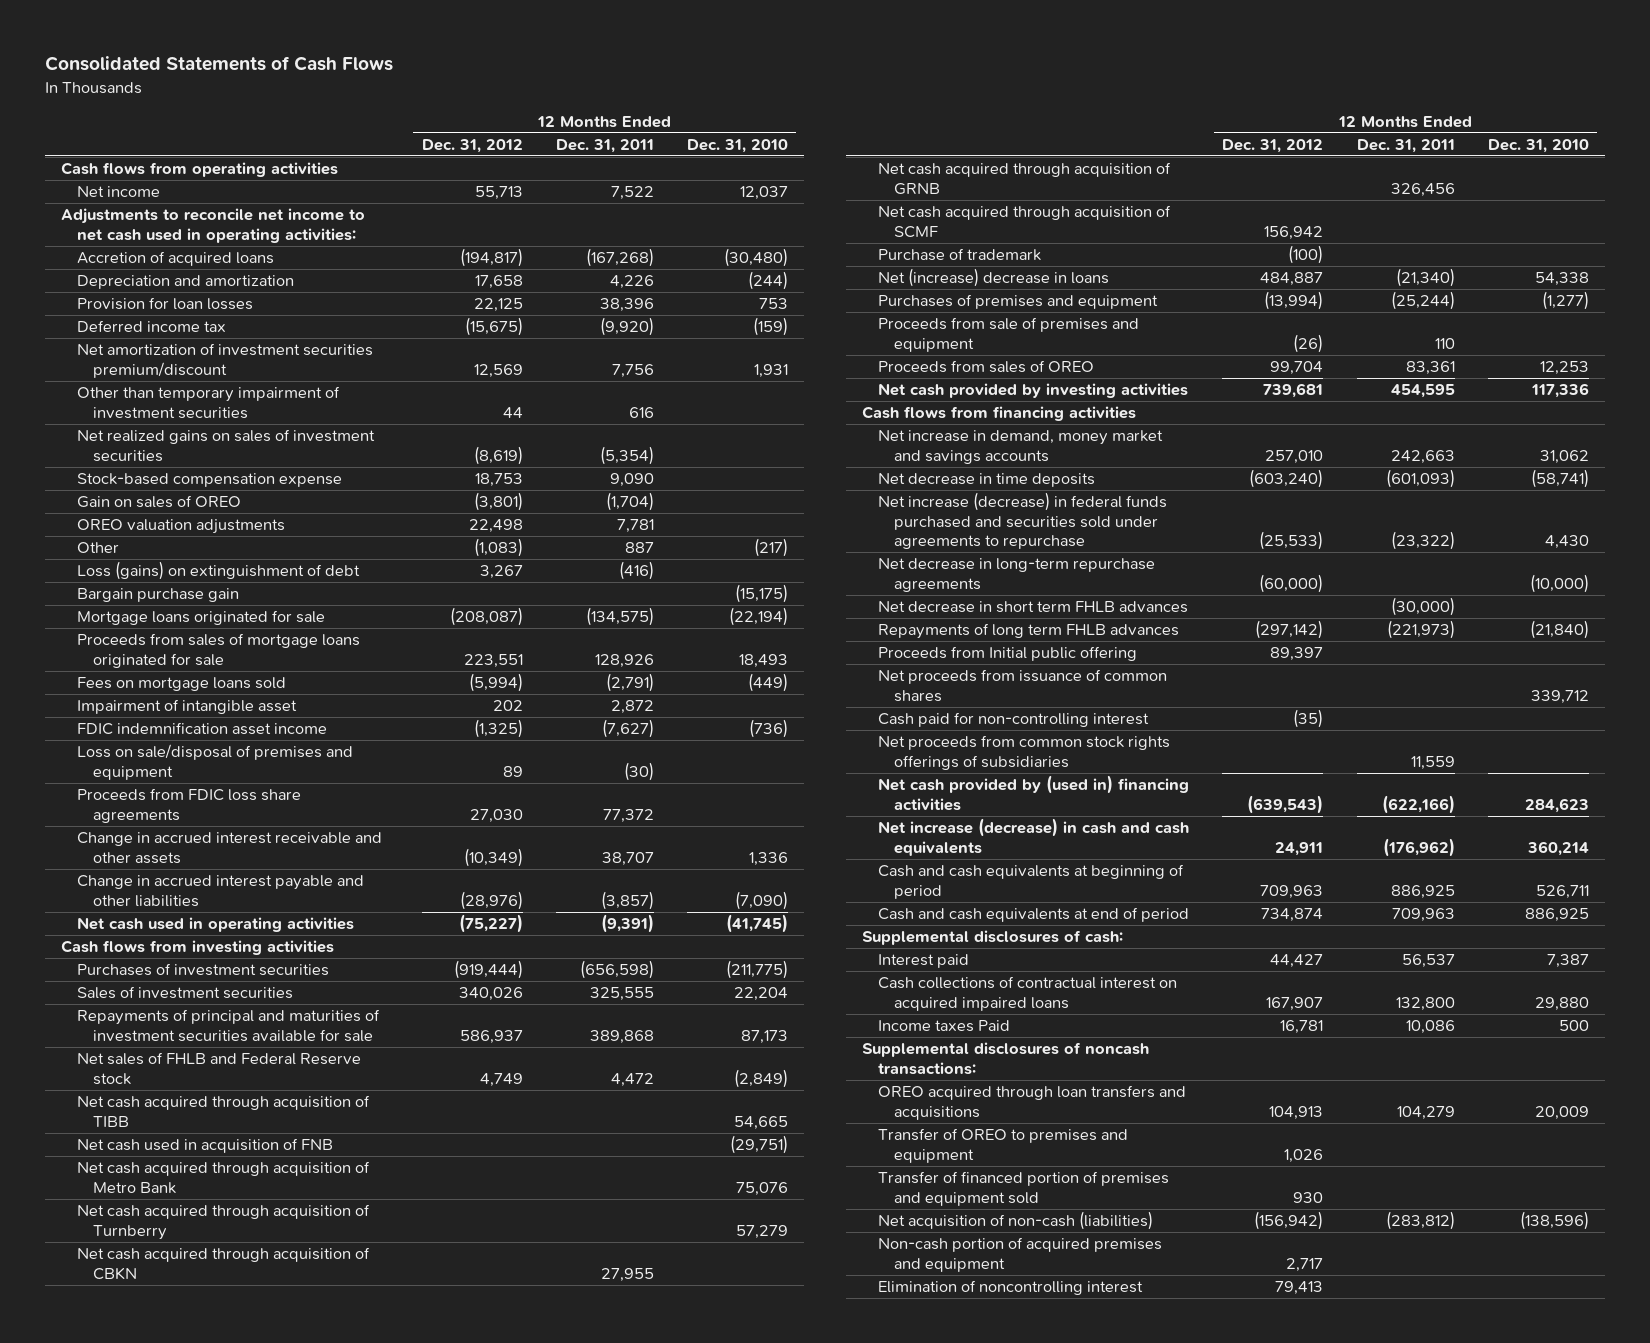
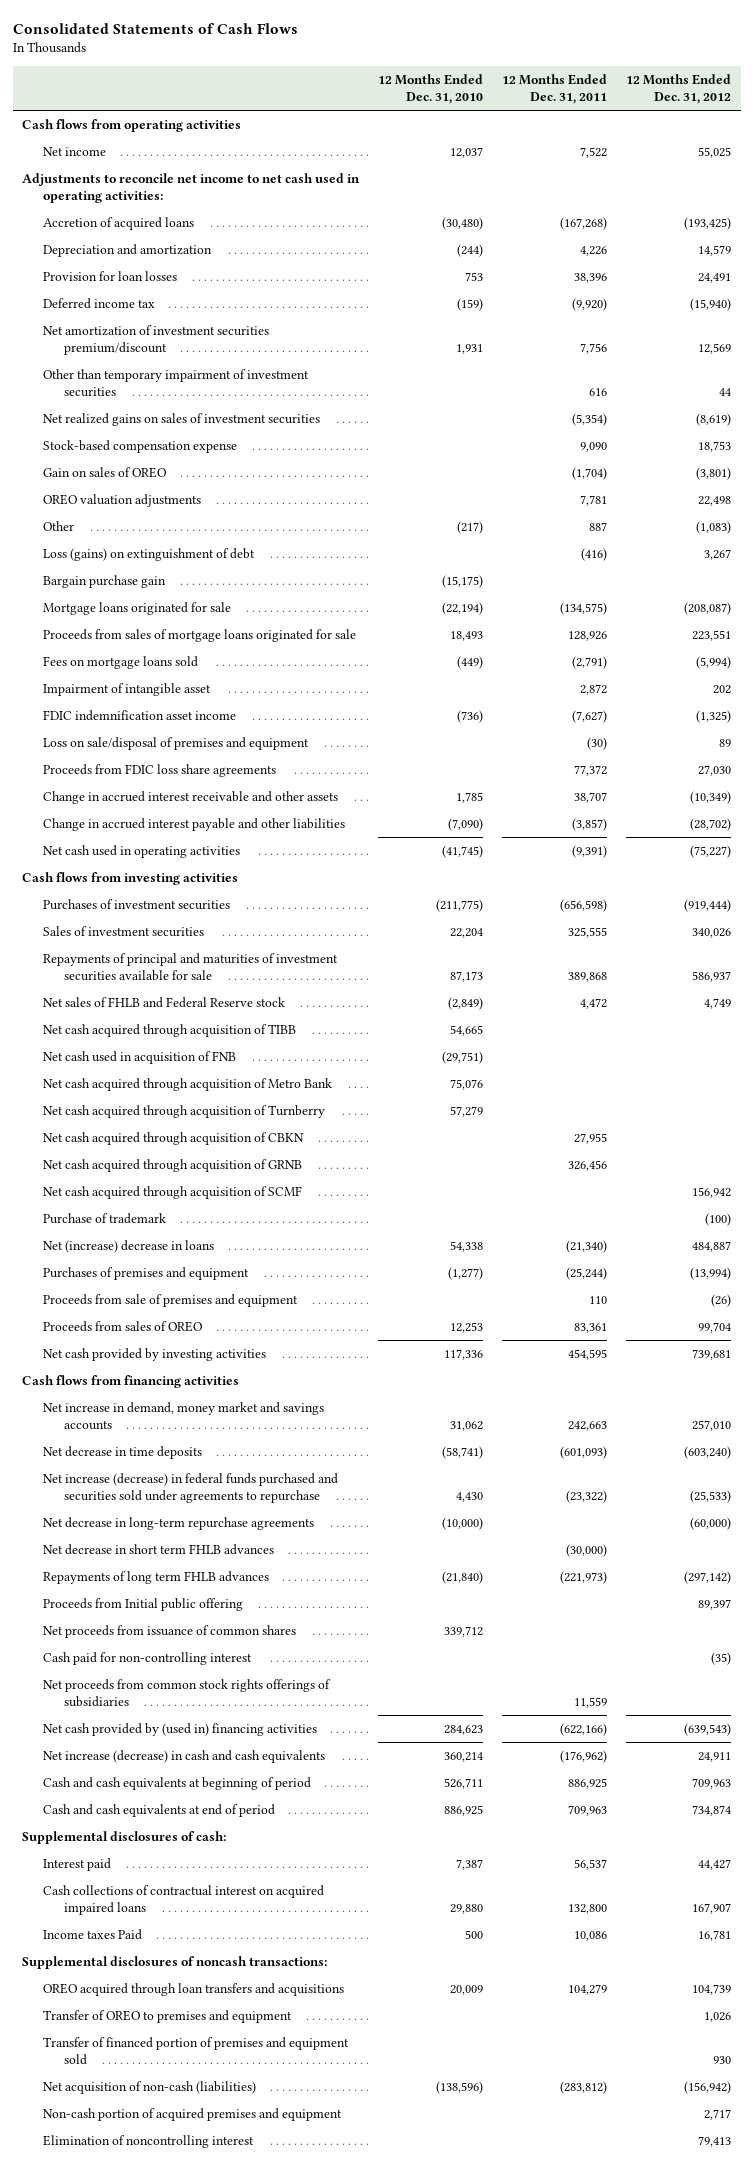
[474,186,523,201] 55,713 -> [698,146,732,158] 55,025
[459,248,523,268] (194,817) -> [684,216,732,230] (193,425)
[474,275,523,290] 17,658 -> [698,244,732,256] 14,579
[473,298,523,313] 22,125 -> [698,272,732,283] 24,491
[464,317,523,337] (15,675) -> [690,297,732,311] (15,940)
[748,851,788,866] 1,336 -> [456,791,484,803] 1,785
[459,890,523,910] (28,976) -> [690,817,732,831] (28,702)
[1269,1105,1324,1120] 104,913 -> [692,1983,732,1995] 104,739

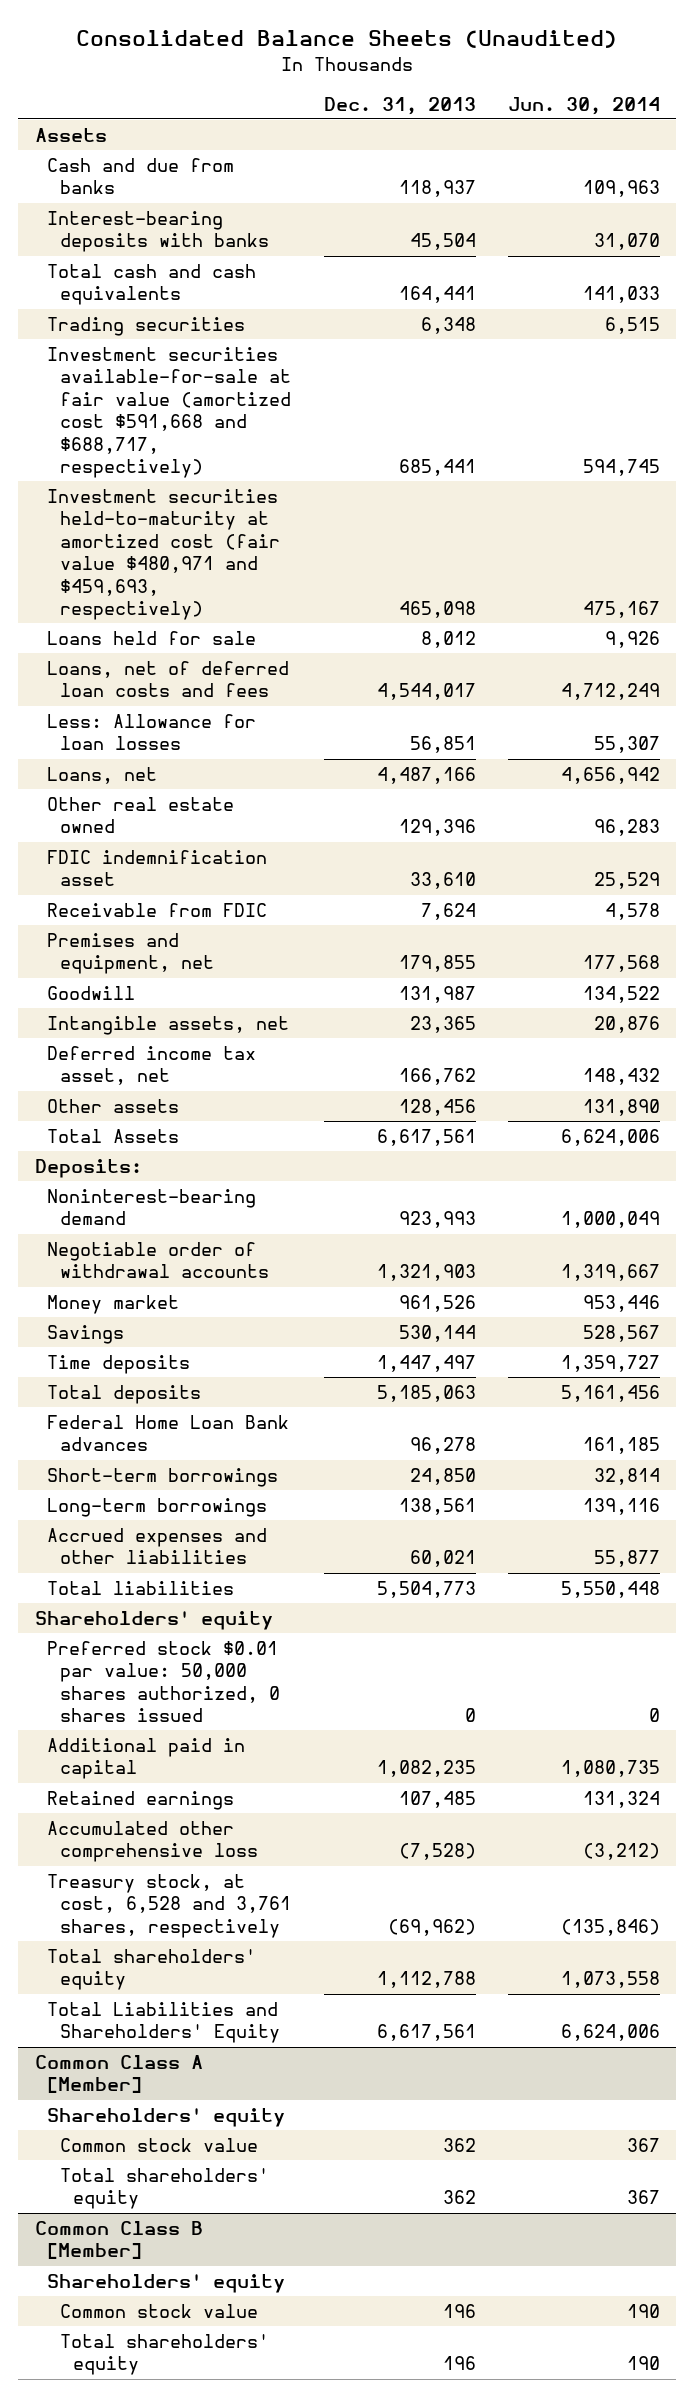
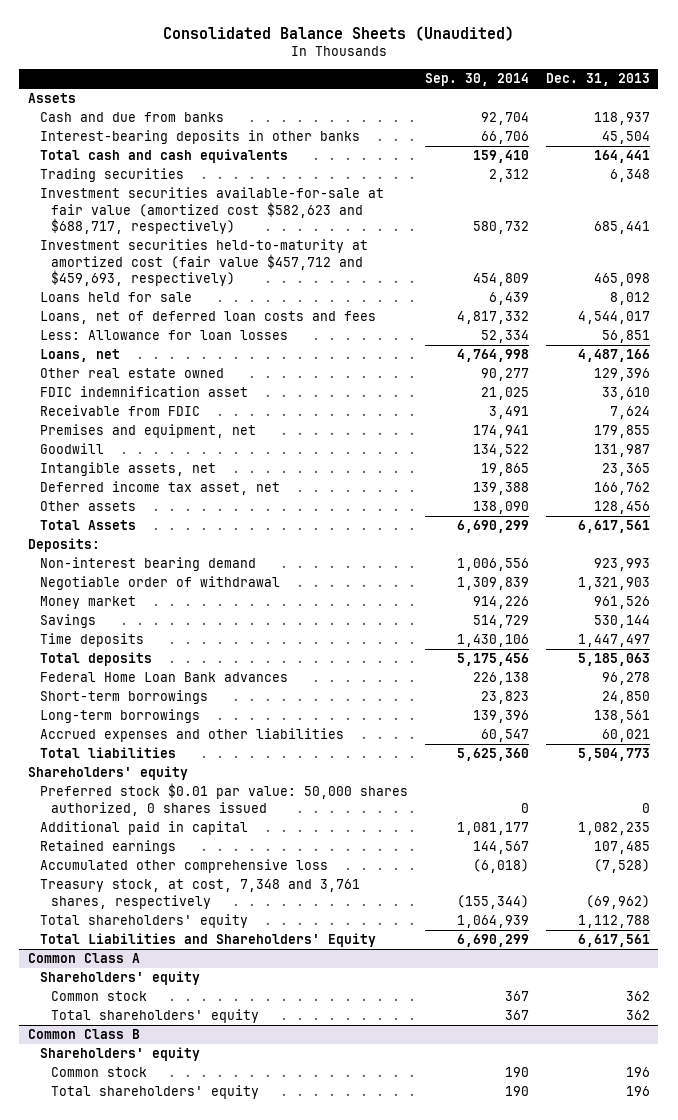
[508,96,661,115] Jun. 30, 2014 -> none
none -> [424,73,529,87] Sep. 30, 2014
[47,210,270,253] Interest-bearing deposits with banks -> [39,130,360,145] Interest-bearing deposits in other banks
[47,346,292,479] Investment securities available-for-sale at fair value (amortized cost $591,668 and $688,717, respectively) -> [39,187,384,234] Investment securities available-for-sale at fair value (amortized cost $582,623 and $688,717, respectively)
[47,488,281,621] Investment securities held-to-maturity at amortized cost (fair value $480,971 and $459,693, respectively) -> [39,239,368,286] Investment securities held-to-maturity at amortized cost (fair value $457,712 and $459,693, respectively)
[47,1188,257,1226] Noninterest-bearing demand -> [39,557,256,572] Non-interest bearing demand
[47,1241,270,1279] Negotiable order of withdrawal accounts -> [39,576,280,591] Negotiable order of withdrawal
[47,1873,292,1938] Treasury stock, at cost, 6,528 and 3,761 shares, respectively -> [39,879,360,909] Treasury stock, at cost, 7,348 and 3,761 shares, respectively
[34,2054,203,2094] Common Class A [Member] -> [28,953,141,964] Common Class A
[60,2137,259,2152] Common stock value -> [51,991,148,1002] Common stock
[34,2220,203,2260] Common Class B [Member] -> [28,1029,141,1040] Common Class B
[60,2303,259,2318] Common stock value -> [51,1067,148,1078] Common stock

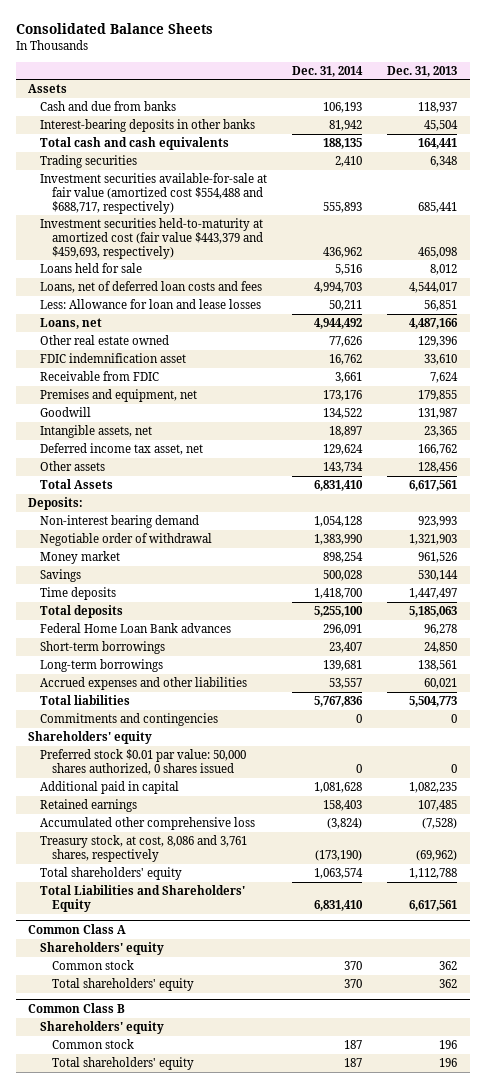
[162,26,514,42] Consolidated Balance Sheets (Unaudited) -> [15,22,213,34] Consolidated Balance Sheets
[424,73,529,87] Sep. 30, 2014 -> none
none -> [292,65,364,77] Dec. 31, 2014
[39,187,384,234] Investment securities available-for-sale at fair value (amortized cost $582,623 and $688,717, respectively) -> [39,173,267,214] Investment securities available-for-sale at fair value (amortized cost $554,488 and $688,717, respectively)
[39,239,368,286] Investment securities held-to-maturity at amortized cost (fair value $457,712 and $459,693, respectively) -> [39,218,263,259] Investment securities held-to-maturity at amortized cost (fair value $443,379 and $459,693, respectively)
[39,330,288,341] Less: Allowance for loan losses -> [39,299,261,310] Less: Allowance for loan and lease losses
none -> [39,713,218,727] Commitments and contingencies
[39,879,360,909] Treasury stock, at cost, 7,348 and 3,761 shares, respectively -> [39,835,247,862] Treasury stock, at cost, 8,086 and 3,761 shares, respectively

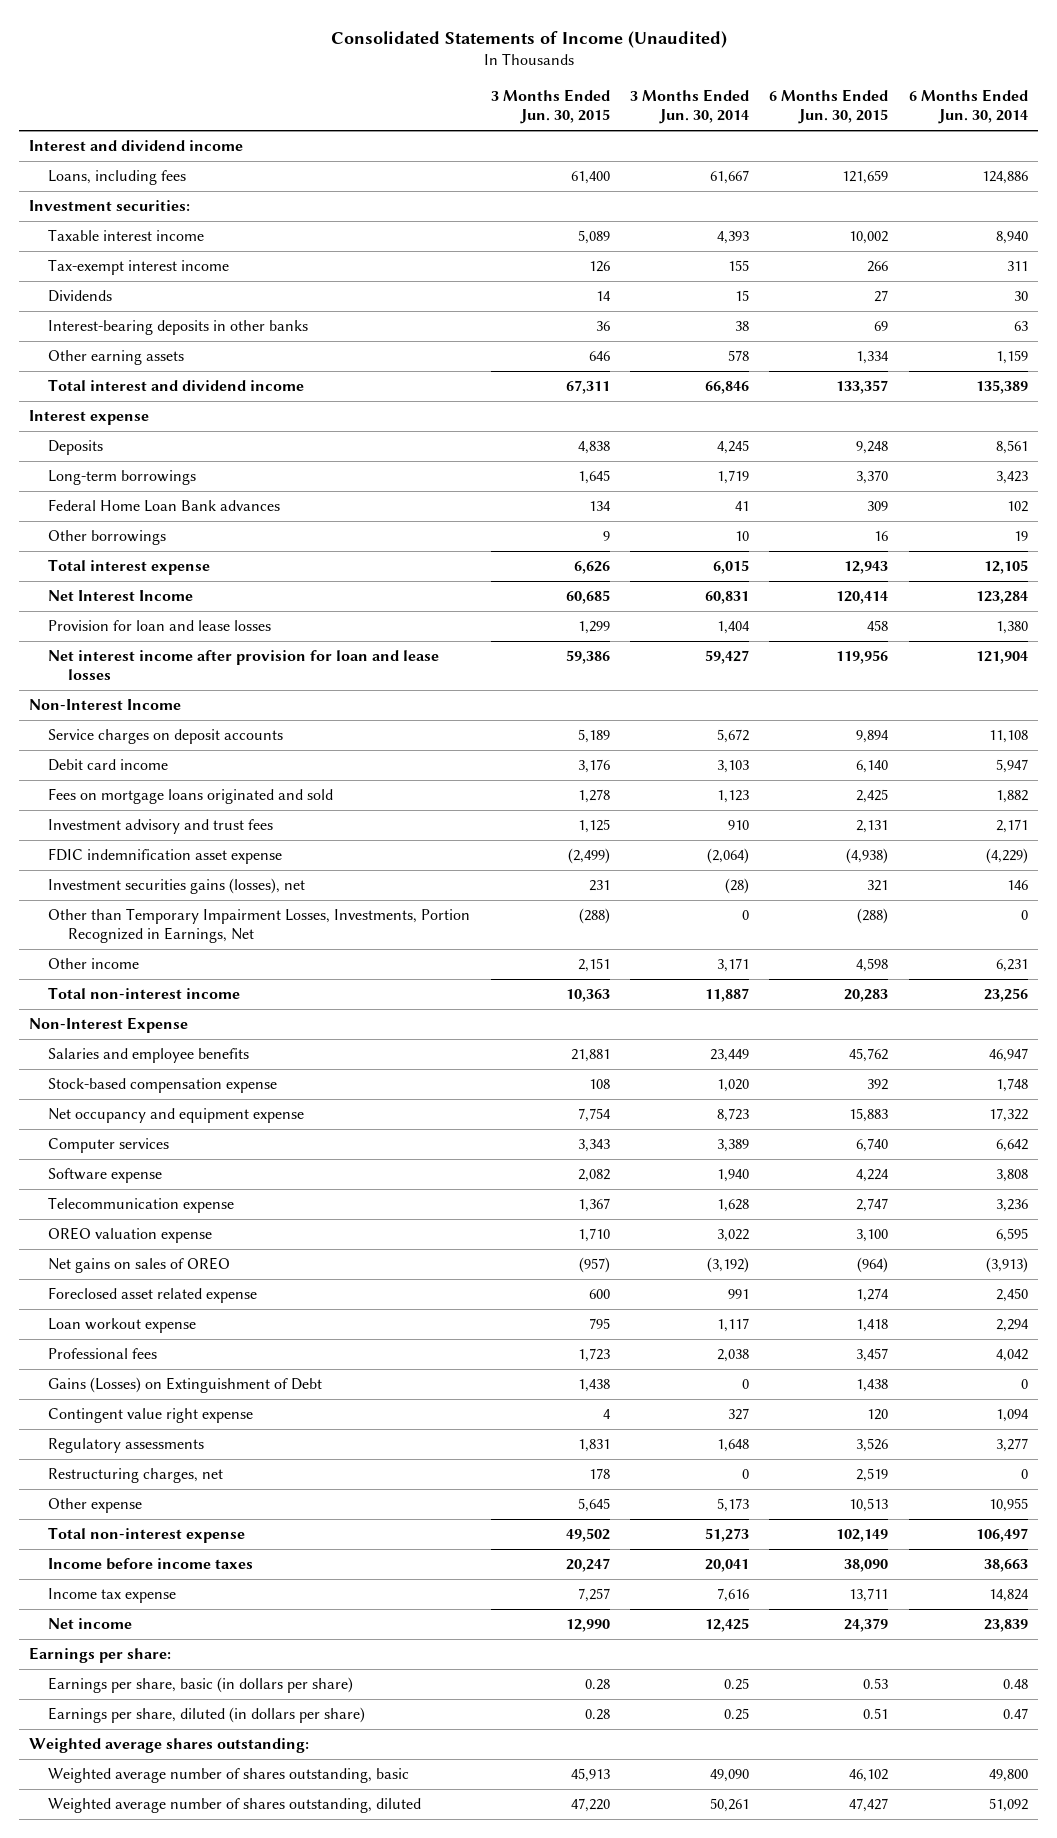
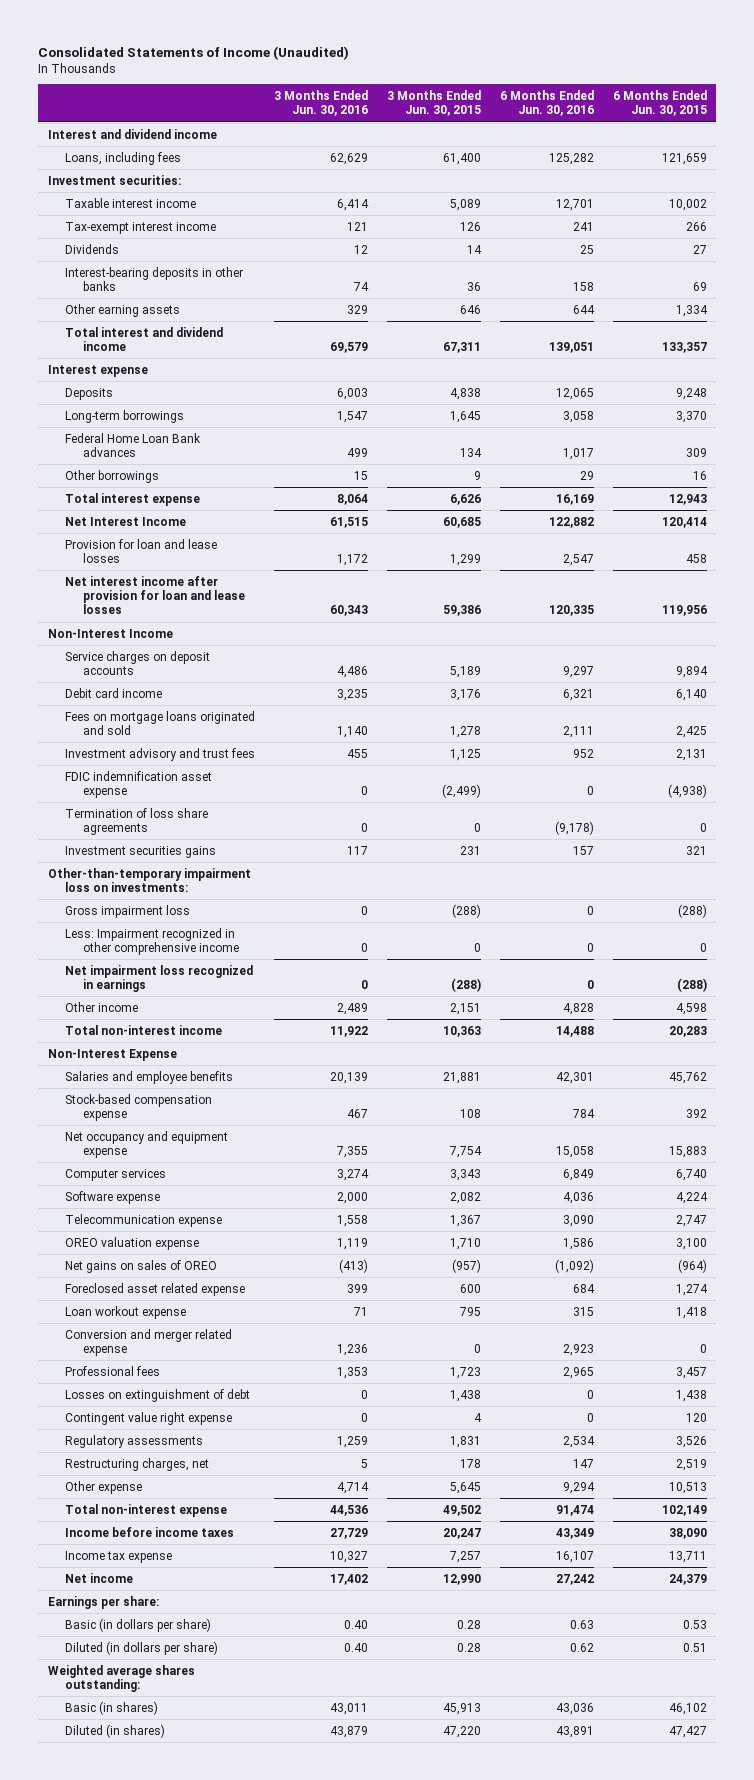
[630,89,750,125] 3 Months Ended Jun. 30, 2014 -> none
[908,89,1028,125] 6 Months Ended Jun. 30, 2014 -> none
none -> [274,90,369,117] 3 Months Ended Jun. 30, 2016
none -> [499,90,594,117] 6 Months Ended Jun. 30, 2016
none -> [65,807,209,836] Termination of loss share agreements
[48,878,306,895] Investment securities gains (losses), net -> [65,845,217,858] Investment securities gains
none -> [47,867,251,893] Other-than-temporary impairment loss on investments:
none -> [65,904,191,918] Gross impairment loss
none -> [65,927,239,956] Less: Impairment recognized in other comprehensive income
[48,908,471,944] Other than Temporary Impairment Losses, Investments, Portion Recognized in Earnings, Net -> [65,964,254,993] Net impairment loss recognized in earnings
none -> [65,1328,233,1357] Conversion and merger related expense
[48,1377,323,1394] Gains (Losses) on Extinguishment of Debt -> [65,1388,251,1402] Losses on extinguishment of debt
[48,1677,354,1694] Earnings per share, basic (in dollars per share) -> [65,1617,212,1632] Basic (in dollars per share)
[48,1707,366,1724] Earnings per share, diluted (in dollars per share) -> [65,1640,219,1655] Diluted (in dollars per share)
[48,1768,410,1784] Weighted average number of shares outstanding, basic -> [65,1700,159,1715] Basic (in shares)
[48,1798,422,1814] Weighted average number of shares outstanding, diluted -> [65,1723,166,1738] Diluted (in shares)

